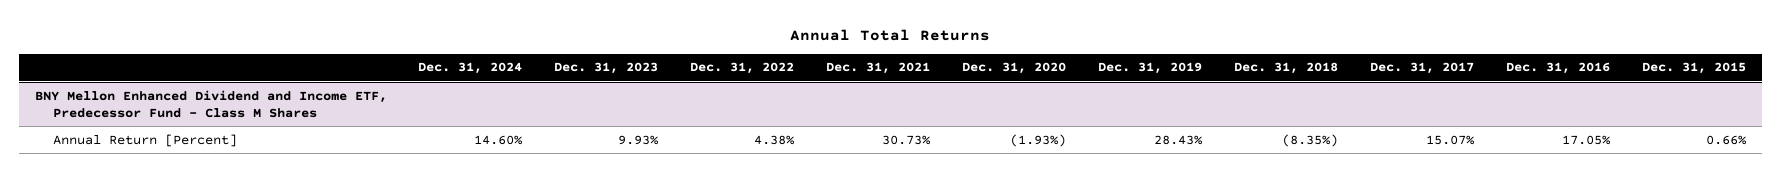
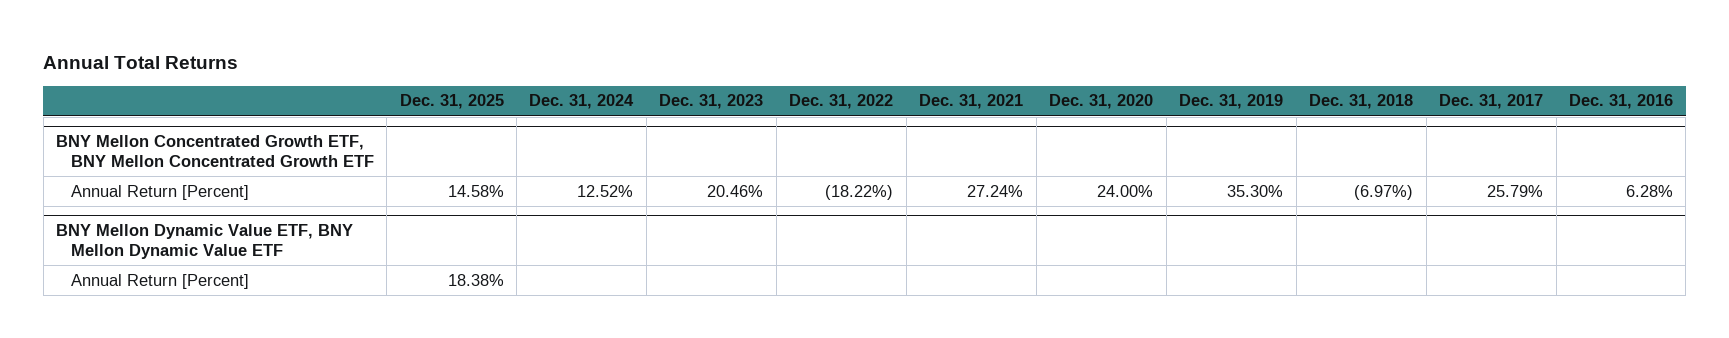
[1641,62,1746,75] Dec. 31, 2015 -> none
none -> [399,94,504,110] Dec. 31, 2025
[34,89,387,118] BNY Mellon Enhanced Dividend and Income ETF, Predecessor Fund - Class M Shares -> none
[52,133,237,147] Annual Return [Percent] -> none
none -> [56,135,374,167] BNY Mellon Concentrated Growth ETF, BNY Mellon Concentrated Growth ETF
none -> [70,184,249,200] Annual Return [Percent]
none -> [56,224,354,259] BNY Mellon Dynamic Value ETF, BNY Mellon Dynamic Value ETF
none -> [70,273,249,289] Annual Return [Percent]

